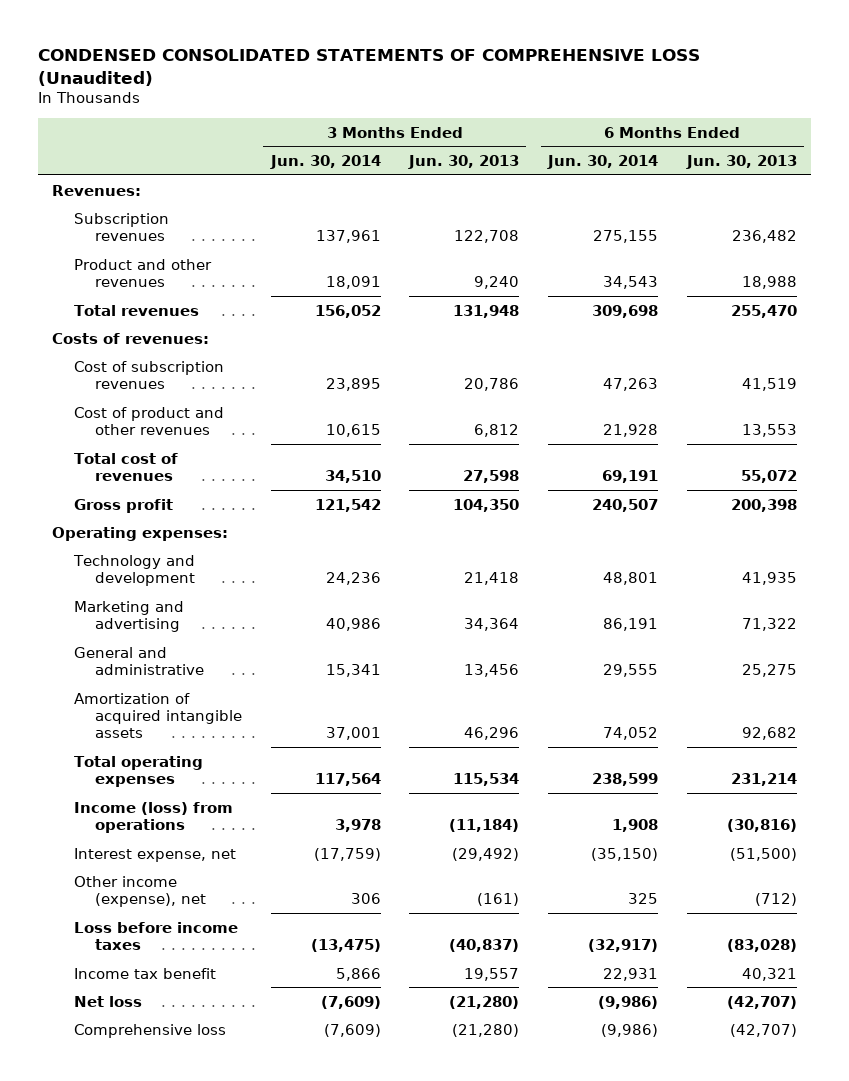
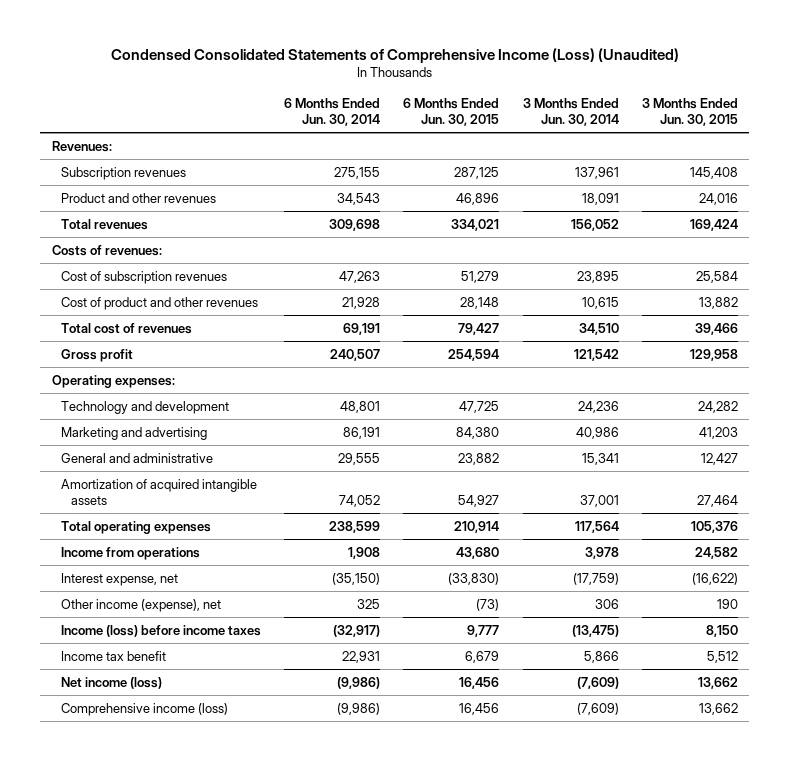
[38,48,701,86] CONDENSED CONSOLIDATED STATEMENTS OF COMPREHENSIVE LOSS (Unaudited) -> [110,47,679,63] Condensed Consolidated Statements of Comprehensive Income (Loss) (Unaudited)
[408,154,520,169] Jun. 30, 2013 -> none
[685,154,797,169] Jun. 30, 2013 -> none
none -> [403,97,500,127] 6 Months Ended Jun. 30, 2015
none -> [641,97,738,127] 3 Months Ended Jun. 30, 2015
[73,801,233,833] Income (loss) from operations -> [61,546,201,560] Income from operations
[73,921,238,950] Loss before income taxes -> [61,624,262,637] Income (loss) before income taxes
[73,995,142,1007] Net loss -> [61,676,163,689] Net income (loss)
[73,1023,226,1038] Comprehensive loss -> [61,702,229,716] Comprehensive income (loss)

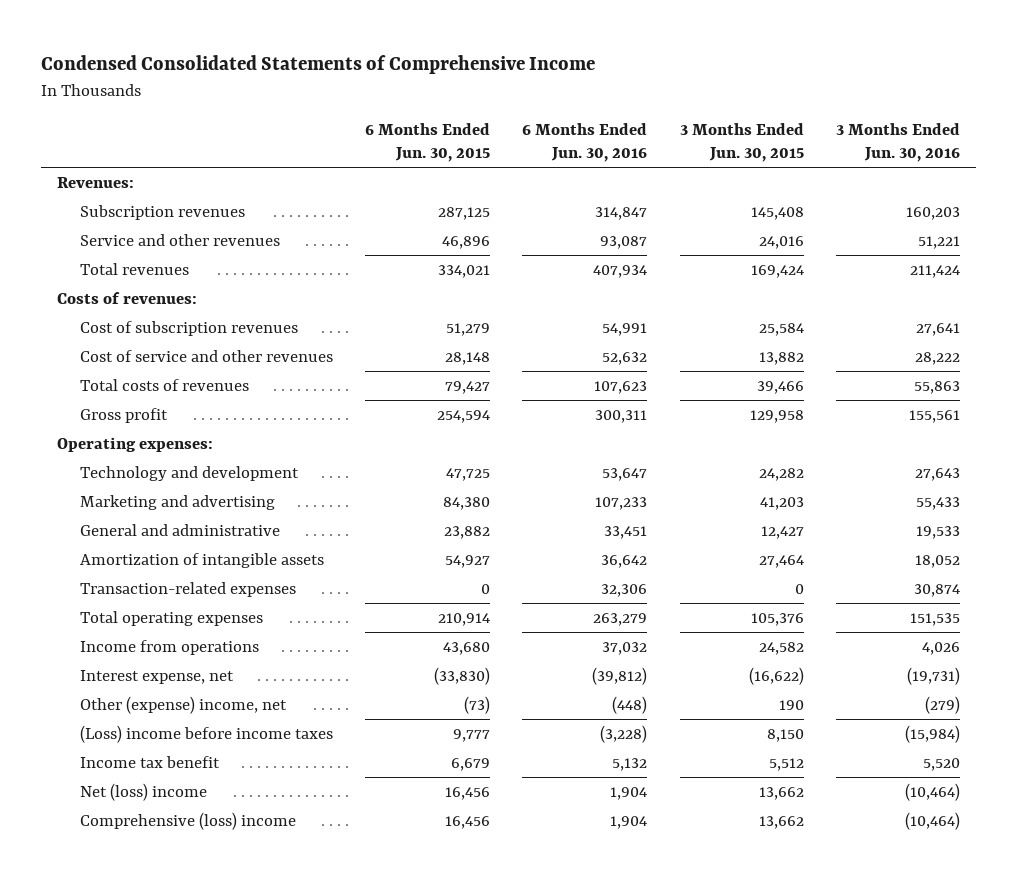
[110,47,679,63] Condensed Consolidated Statements of Comprehensive Income (Loss) (Unaudited) -> [40,55,595,75] Condensed Consolidated Statements of Comprehensive Income
[284,97,381,127] 6 Months Ended Jun. 30, 2014 -> none
[522,97,619,127] 3 Months Ended Jun. 30, 2014 -> none
none -> [522,122,648,163] 6 Months Ended Jun. 30, 2016
none -> [836,122,961,163] 3 Months Ended Jun. 30, 2016
[61,192,217,203] Product and other revenues -> [79,233,280,246] Service and other revenues
[61,296,259,310] Cost of product and other revenues -> [79,349,333,362] Cost of service and other revenues
[61,322,193,334] Total cost of revenues -> [79,378,249,391] Total costs of revenues
[61,478,258,505] Amortization of acquired intangible assets -> [79,552,324,568] Amortization of intangible assets
none -> [79,581,296,597] Transaction-related expenses
[61,598,222,612] Other income (expense), net -> [79,695,287,714] Other (expense) income, net
[61,624,262,637] Income (loss) before income taxes -> [79,724,333,743] (Loss) income before income taxes
[61,676,163,689] Net income (loss) -> [79,782,207,801] Net (loss) income
[61,702,229,716] Comprehensive income (loss) -> [79,811,296,830] Comprehensive (loss) income

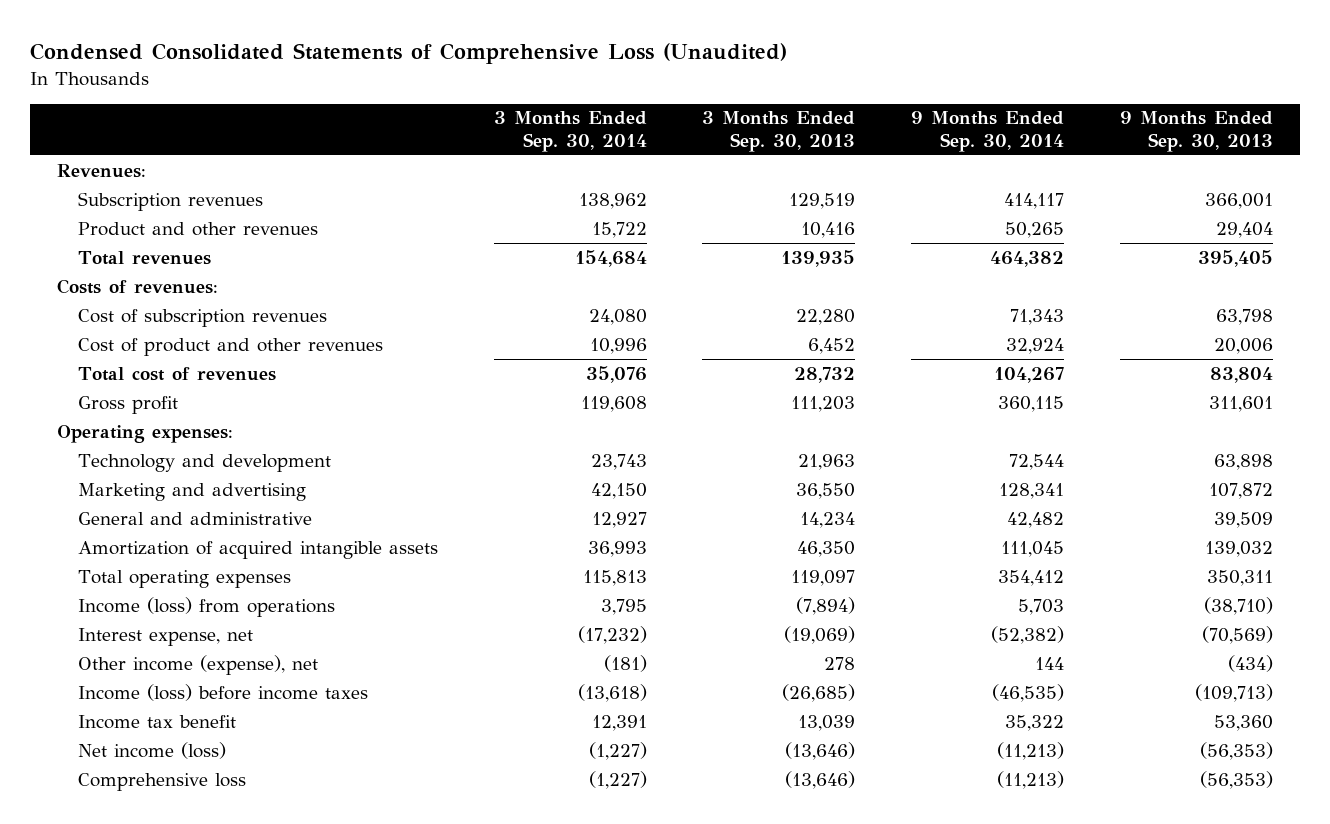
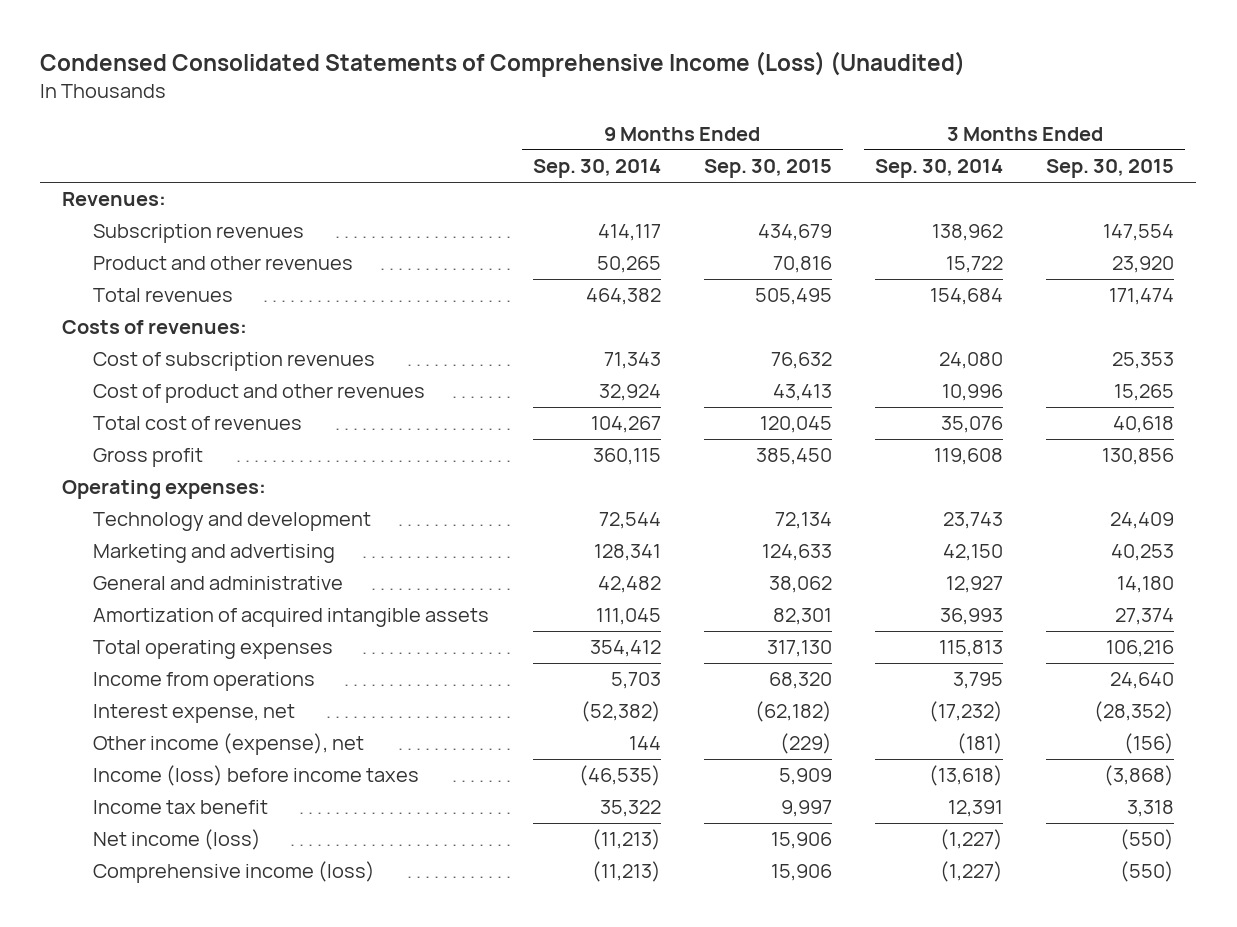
[29,42,787,64] Condensed Consolidated Statements of Comprehensive Loss (Unaudited) -> [40,51,966,78] Condensed Consolidated Statements of Comprehensive Income (Loss) (Unaudited)
[702,111,856,152] 3 Months Ended Sep. 30, 2013 -> none
[1119,111,1273,152] 9 Months Ended Sep. 30, 2013 -> none
none -> [703,159,832,179] Sep. 30, 2015
none -> [1046,159,1175,179] Sep. 30, 2015
[78,596,336,617] Income (loss) from operations -> [93,672,316,692] Income from operations
[78,772,247,791] Comprehensive loss -> [93,861,376,884] Comprehensive income (loss)

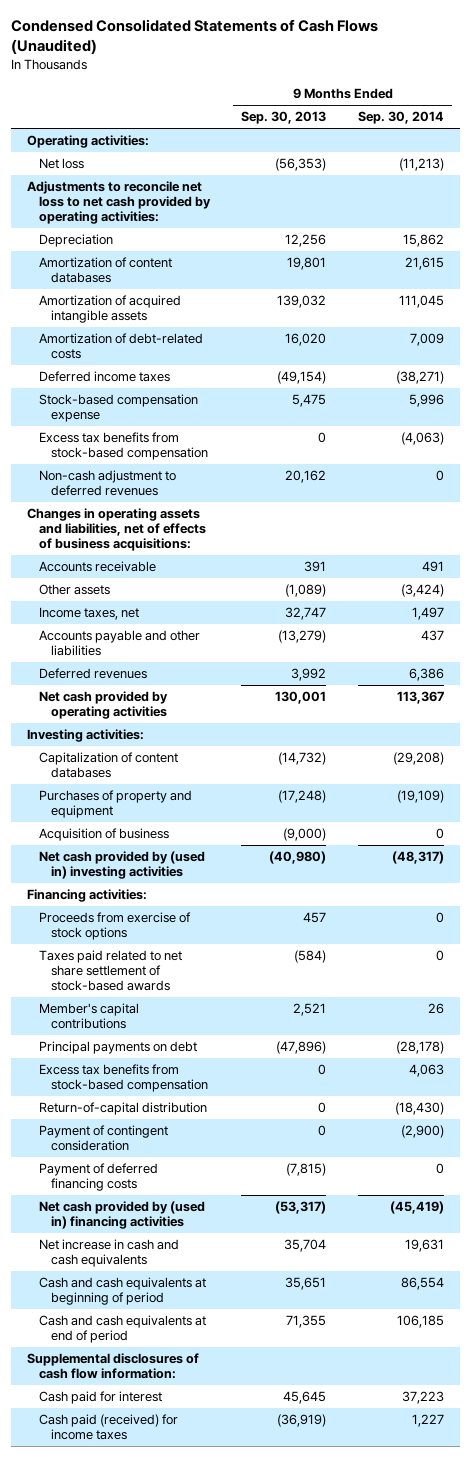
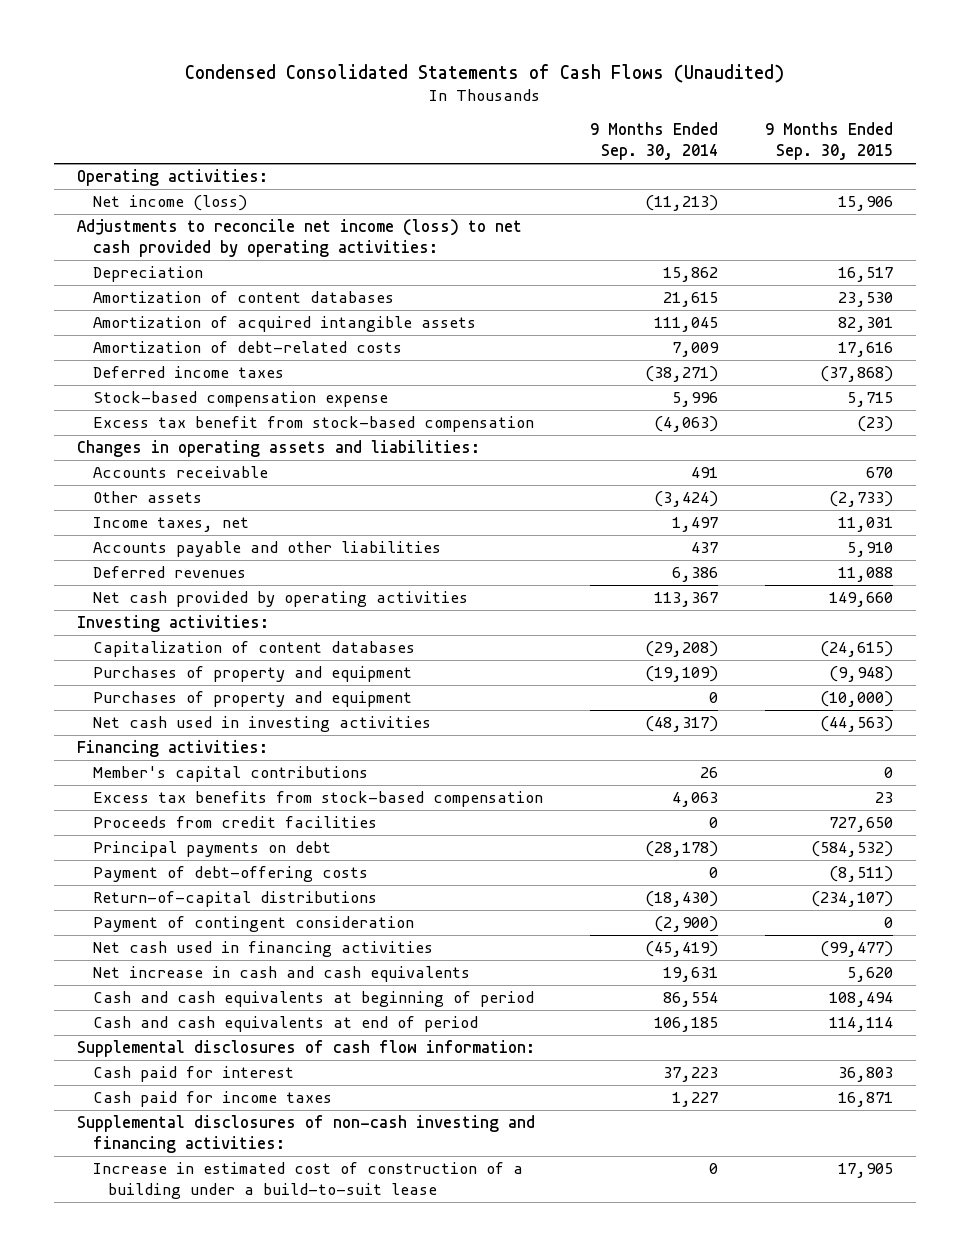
[241,111,327,125] Sep. 30, 2013 -> none
none -> [764,122,893,161] 9 Months Ended Sep. 30, 2015
[38,158,84,170] Net loss -> [92,195,247,212] Net income (loss)
[26,181,211,225] Adjustments to reconcile net loss to net cash provided by operating activities: -> [77,219,523,257] Adjustments to reconcile net income (loss) to net cash provided by operating activities:
[38,470,176,497] Non-cash adjustment to deferred revenues -> none
[38,432,208,461] Excess tax benefits from stock-based compensation -> [92,416,534,433] Excess tax benefit from stock-based compensation
[26,508,206,552] Changes in operating assets and liabilities, net of effects of business acquisitions: -> [77,440,481,458] Changes in operating assets and liabilities:
[38,828,169,842] Acquisition of business -> none
none -> [92,691,412,708] Purchases of property and equipment
[38,851,205,880] Net cash provided by (used in) investing activities -> [92,716,431,733] Net cash used in investing activities
[38,912,191,941] Proceeds from exercise of stock options -> none
[38,950,182,992] Taxes paid related to net share settlement of stock-based awards -> none
none -> [92,816,377,829] Proceeds from credit facilities
[38,1041,197,1055] Principal payments on debt -> [92,841,331,858] Principal payments on debt
none -> [92,866,368,883] Payment of debt-offering costs
[38,1102,207,1116] Return-of-capital distribution -> [92,891,377,908] Return-of-capital distributions
[38,1163,158,1192] Payment of deferred financing costs -> none
[38,1201,205,1230] Net cash provided by (used in) financing activities -> [92,941,433,958] Net cash used in financing activities
[38,1414,178,1441] Cash paid (received) for income taxes -> [92,1091,332,1108] Cash paid for income taxes
none -> [77,1115,536,1153] Supplemental disclosures of non-cash investing and financing activities:
none -> [92,1162,523,1199] Increase in estimated cost of construction of a building under a build-to-suit lease

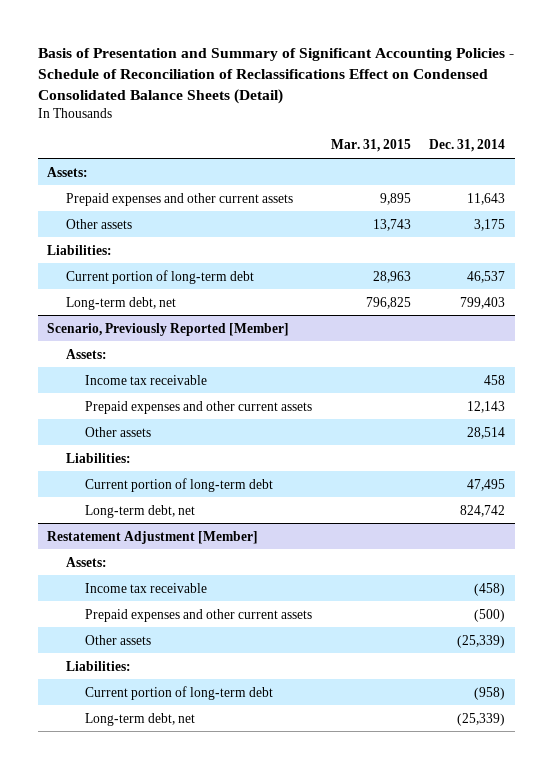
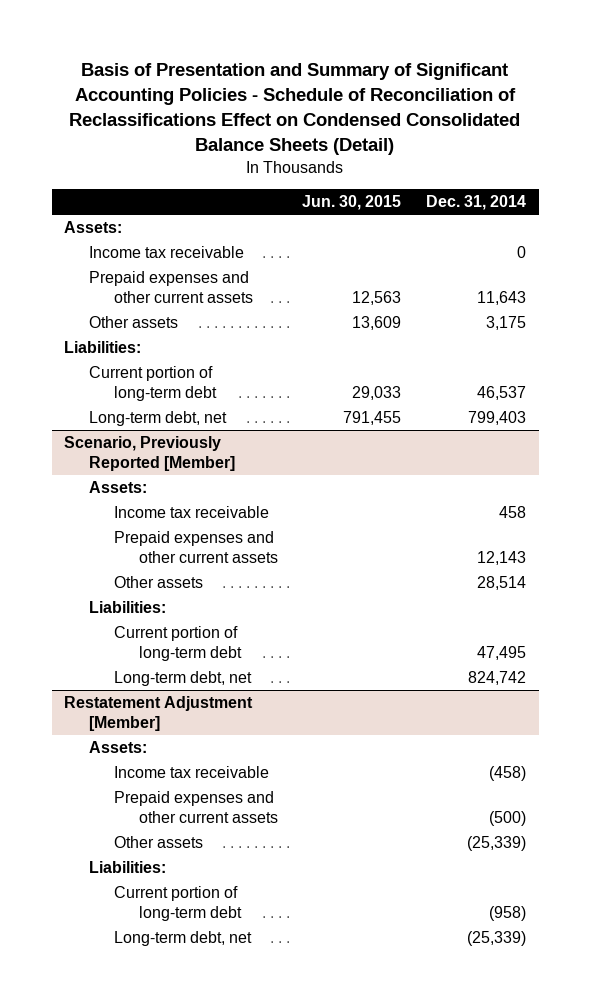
[330,139,411,153] Mar. 31, 2015 -> none
none -> [302,195,402,211] Jun. 30, 2015
none -> [88,246,244,259] Income tax receivable

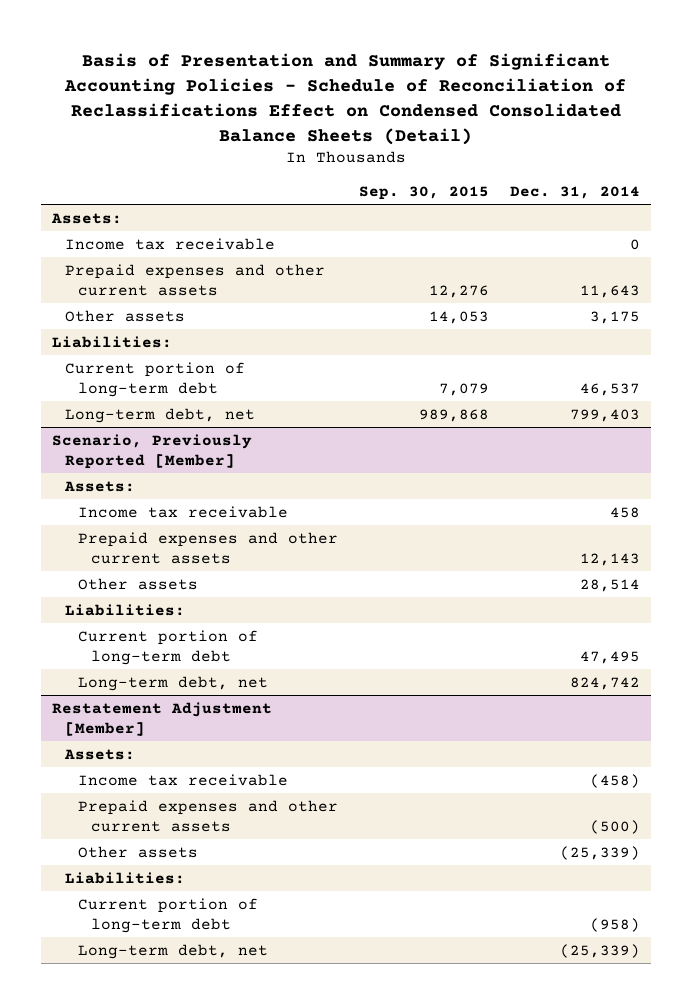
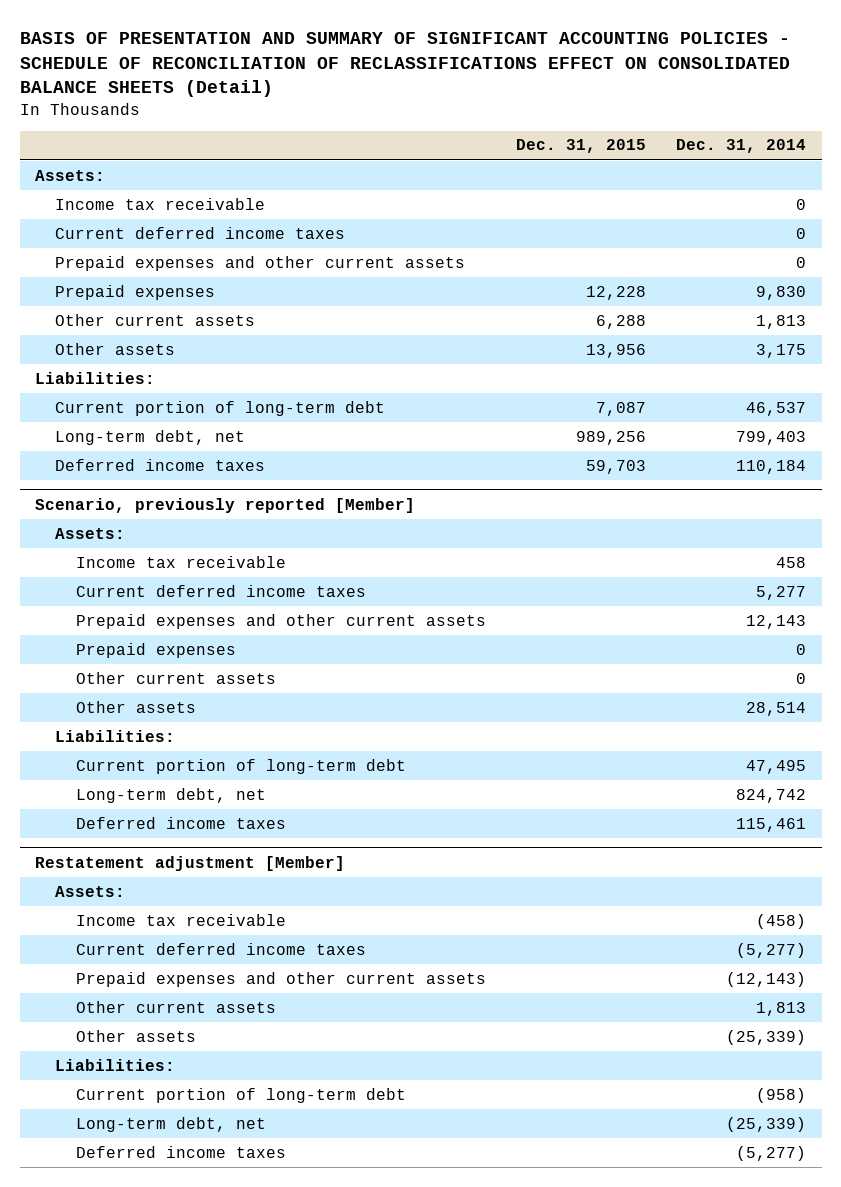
[64,53,627,145] Basis of Presentation and Summary of Significant Accounting Policies - Schedule of Reconciliation of Reclassifications Effect on Condensed Consolidated Balance Sheets (Detail) -> [19,32,790,98] BASIS OF PRESENTATION AND SUMMARY OF SIGNIFICANT ACCOUNTING POLICIES - SCHEDULE OF RECONCILIATION OF RECLASSIFICATIONS EFFECT ON CONSOLIDATED BALANCE SHEETS (Detail)
[359,185,490,200] Sep. 30, 2015 -> none
none -> [516,139,647,154] Dec. 31, 2015
none -> [55,226,346,239] Current deferred income taxes
[580,284,641,298] 11,643 -> [796,256,807,268] 0
none -> [55,284,216,300] Prepaid expenses
none -> [55,313,256,326] Other current assets
none -> [55,458,266,471] Deferred income taxes
[51,433,252,469] Scenario, Previously Reported [Member] -> [34,497,415,513] Scenario, previously reported [Member]
none -> [75,584,366,597] Current deferred income taxes
none -> [75,642,236,658] Prepaid expenses
none -> [75,671,276,684] Other current assets
none -> [75,816,286,829] Deferred income taxes
[51,701,272,736] Restatement Adjustment [Member] -> [34,855,345,871] Restatement adjustment [Member]
none -> [75,942,366,955] Current deferred income taxes
[590,819,641,834] (500) -> [726,971,807,987] (12,143)
none -> [75,1000,276,1013] Other current assets
none -> [75,1145,286,1158] Deferred income taxes

